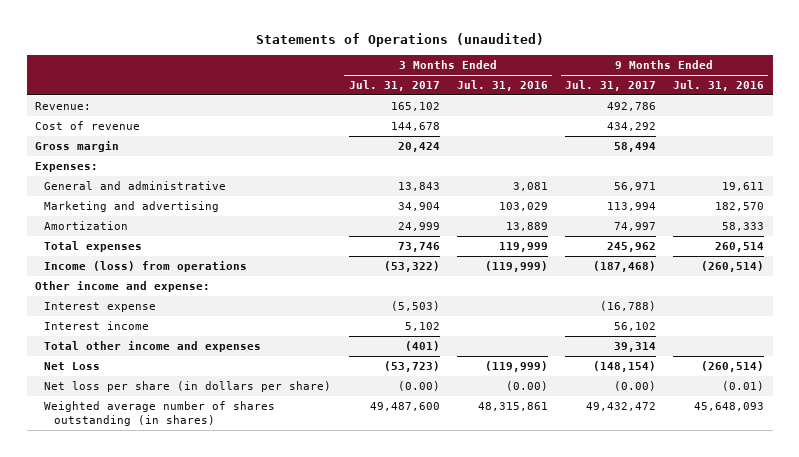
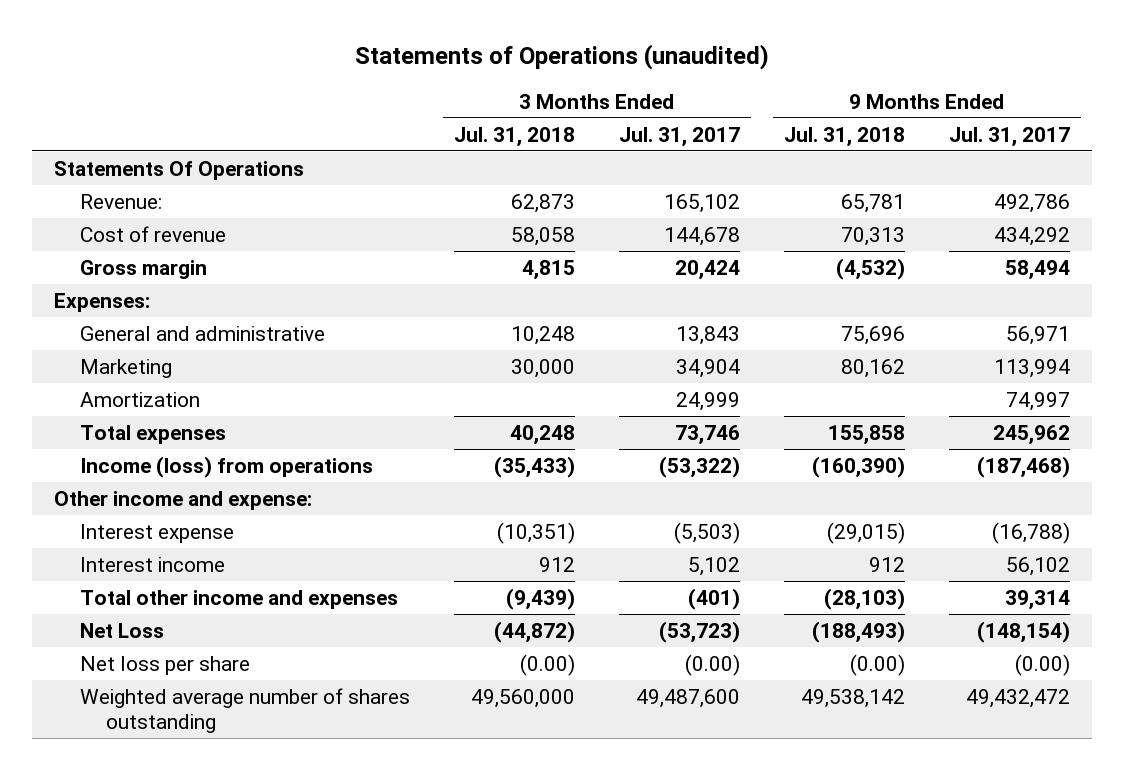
[456,80,548,92] Jul. 31, 2016 -> none
[672,80,764,92] Jul. 31, 2016 -> none
none -> [453,126,575,147] Jul. 31, 2018
none -> [783,126,905,147] Jul. 31, 2018
none -> [53,160,304,180] Statements Of Operations
[44,200,220,212] Marketing and advertising -> [80,358,173,378] Marketing
[44,380,332,392] Net loss per share (in dollars per share) -> [80,655,251,675] Net loss per share
[44,400,276,426] Weighted average number of shares outstanding (in shares) -> [80,687,411,733] Weighted average number of shares outstanding

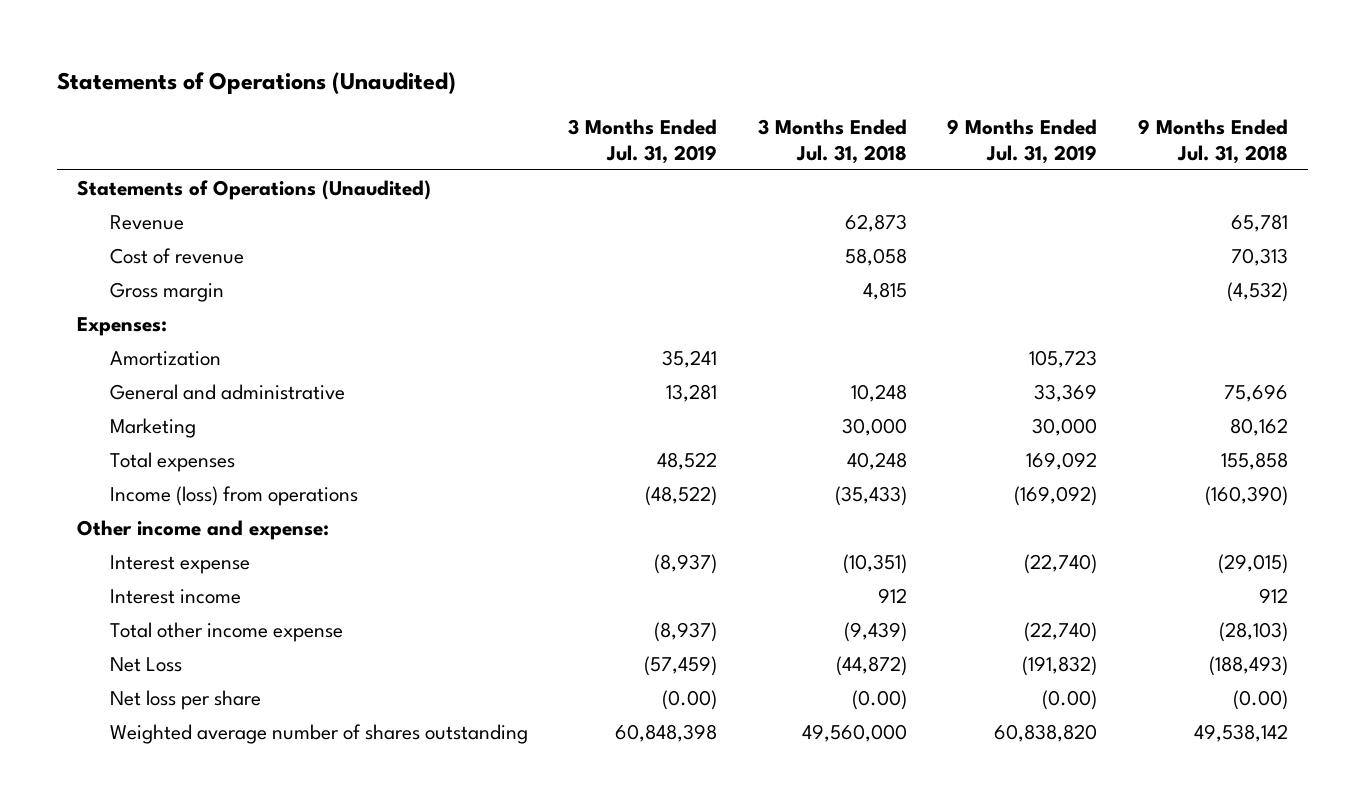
[354,44,769,71] Statements of Operations (unaudited) -> [56,72,456,95] Statements of Operations (Unaudited)
[618,126,740,147] Jul. 31, 2017 -> none
[948,126,1070,147] Jul. 31, 2017 -> none
none -> [568,119,718,164] 3 Months Ended Jul. 31, 2019
none -> [947,119,1098,164] 9 Months Ended Jul. 31, 2019
[53,160,304,180] Statements Of Operations -> [76,179,431,200] Statements of Operations (Unaudited)
[80,193,163,209] Revenue: -> [109,214,184,230] Revenue
[80,391,201,407] Amortization -> [109,350,221,366] Amortization
[80,589,399,609] Total other income and expenses -> [109,621,343,642] Total other income expense

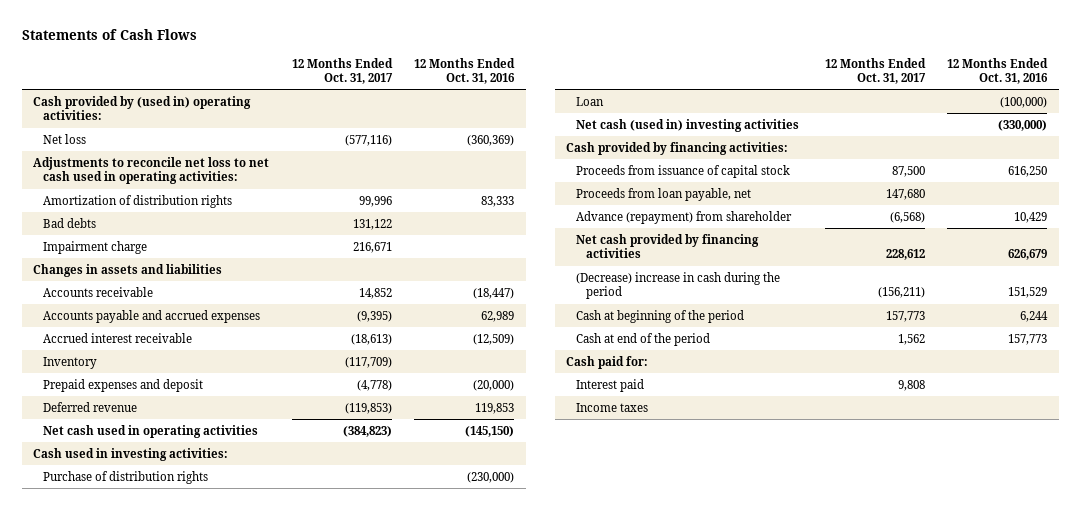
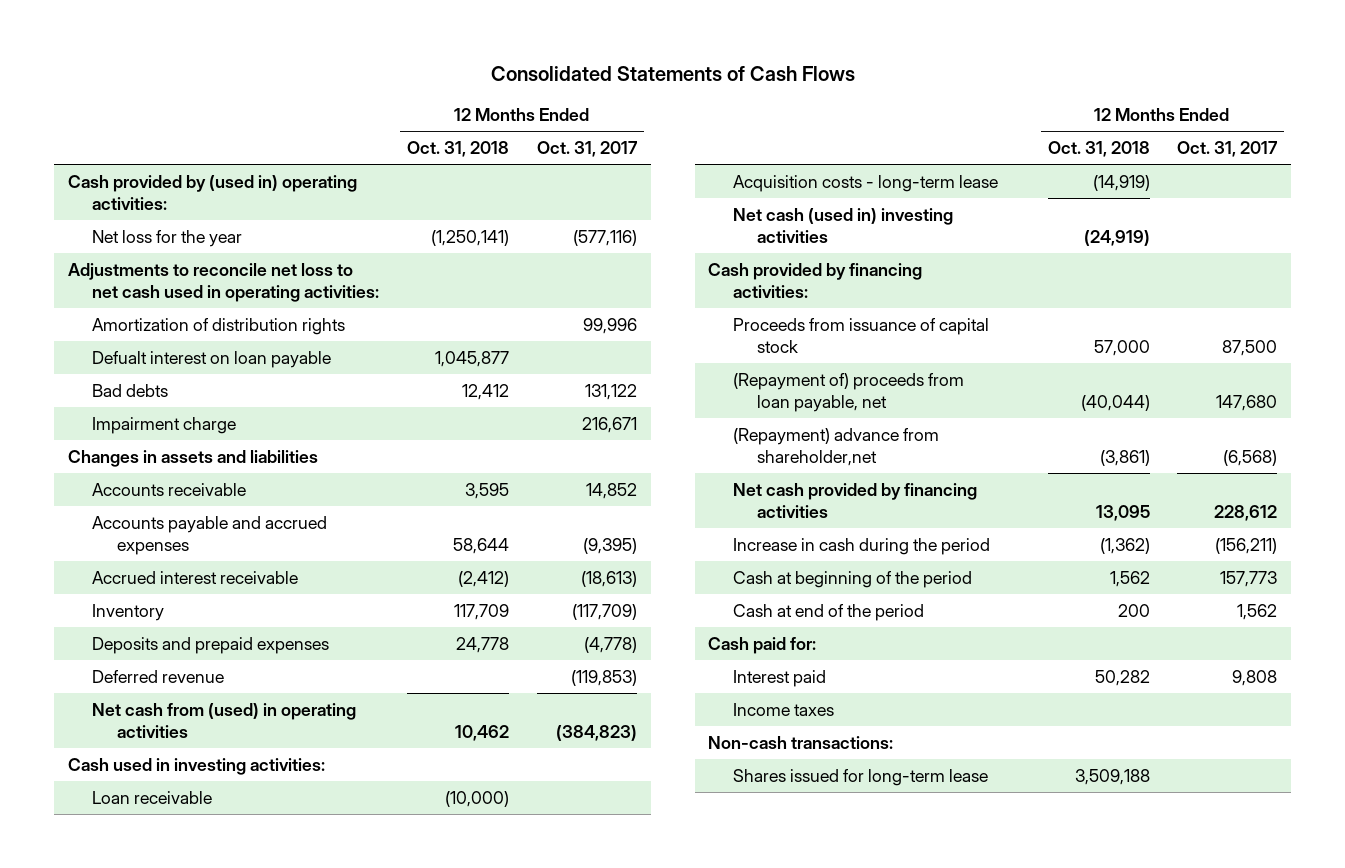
[22,29,198,41] Statements of Cash Flows -> [490,66,855,82] Consolidated Statements of Cash Flows
[414,57,516,84] 12 Months Ended Oct. 31, 2016 -> none
none -> [407,141,510,158] Oct. 31, 2018
[43,133,87,144] Net loss -> [92,229,243,247] Net loss for the year
none -> [92,350,332,368] Defualt interest on loan payable
[43,378,204,392] Prepaid expenses and deposit -> [92,636,330,654] Deposits and prepaid expenses
[43,424,259,438] Net cash used in operating activities -> [92,702,357,739] Net cash from (used) in operating activities
[43,470,209,484] Purchase of distribution rights -> none
[576,96,605,106] Loan -> [92,790,213,804] Loan receivable
none -> [732,174,998,192] Acquisition costs - long-term lease
[576,187,752,201] Proceeds from loan payable, net -> [732,372,964,413] (Repayment of) proceeds from loan payable, net
[576,210,793,224] Advance (repayment) from shareholder -> [732,427,939,467] (Repayment) advance from shareholder,net
[576,271,781,300] (Decrease) increase in cash during the period -> [732,537,990,555] Increase in cash during the period
none -> [708,735,894,749] Non-cash transactions:
none -> [732,768,988,786] Shares issued for long-term lease

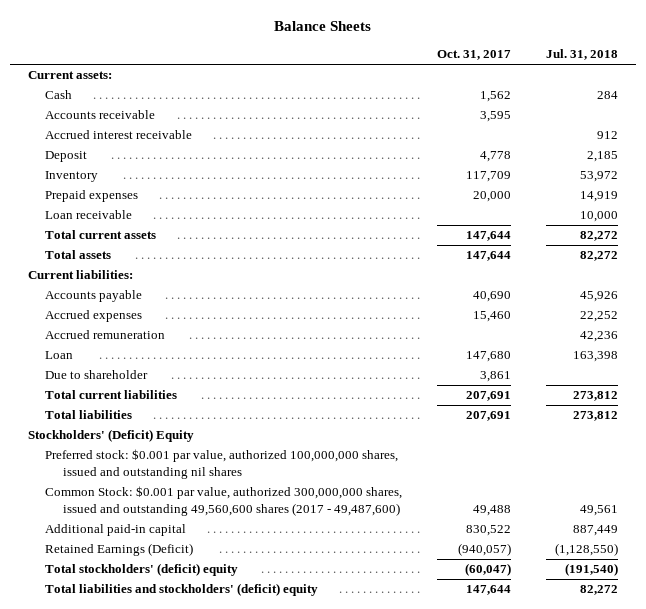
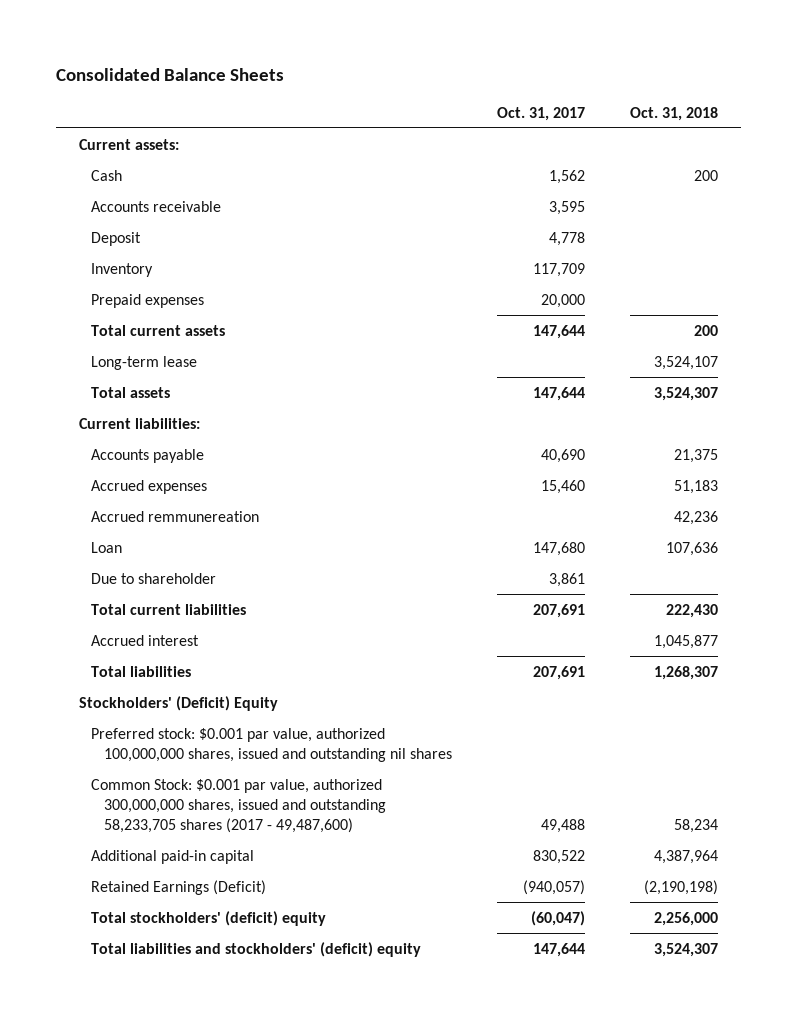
[274,20,372,31] Balance Sheets -> [56,68,285,82] Consolidated Balance Sheets
[546,49,619,61] Jul. 31, 2018 -> none
none -> [630,106,719,121] Oct. 31, 2018
[45,130,193,140] Accrued interest receivable -> none
[45,210,133,220] Loan receivable -> none
none -> [91,355,198,370] Long-term lease
[45,330,166,340] Accrued remuneration -> [91,510,260,522] Accrued remmunereation
none -> [91,634,200,646] Accrued interest
[45,486,403,517] Common Stock: $0.001 par value, authorized 300,000,000 shares, issued and outstanding 49,560,600 shares (2017 - 49,487,600) -> [91,778,387,834] Common Stock: $0.001 par value, authorized 300,000,000 shares, issued and outstanding 58,233,705 shares (2017 - 49,487,600)

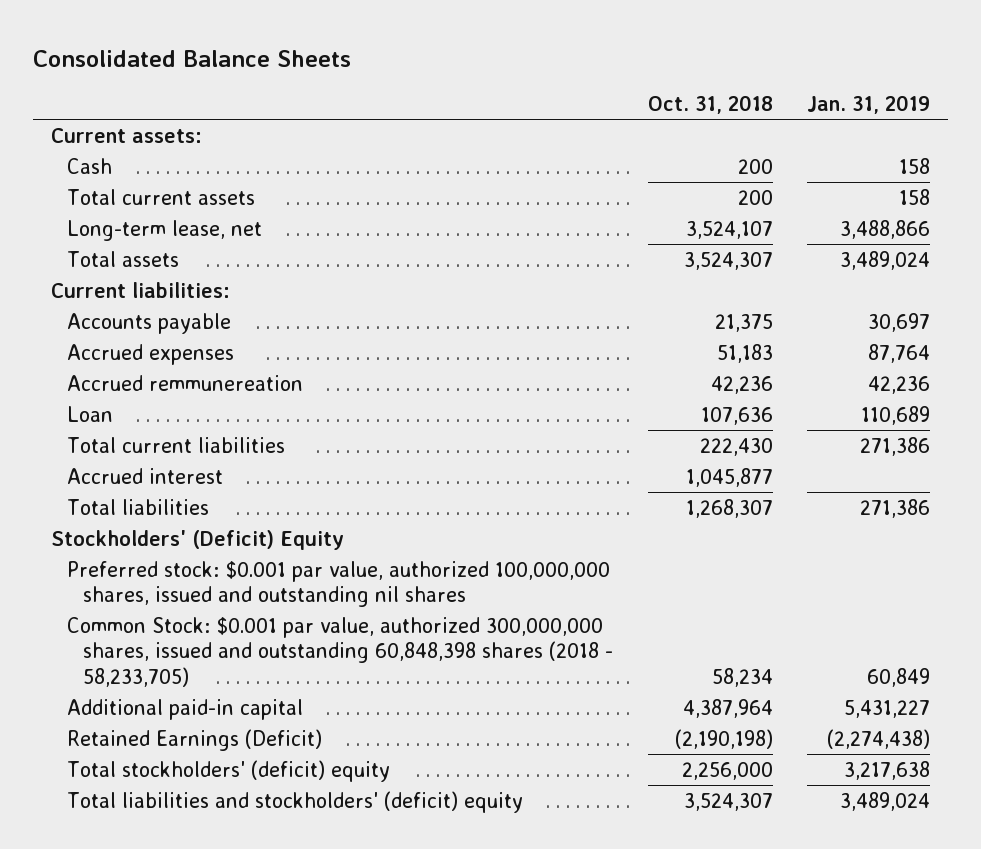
[497,106,586,121] Oct. 31, 2017 -> none
none -> [807,95,931,115] Jan. 31, 2019
[91,200,222,212] Accounts receivable -> none
[91,231,142,246] Deposit -> none
[91,262,154,277] Inventory -> none
[91,293,205,308] Prepaid expenses -> none
[91,355,198,370] Long-term lease -> [66,219,262,241] Long-term lease, net
[91,572,217,584] Due to shareholder -> none
[91,778,387,834] Common Stock: $0.001 par value, authorized 300,000,000 shares, issued and outstanding 58,233,705 shares (2017 - 49,487,600) -> [66,616,613,687] Common Stock: $0.001 par value, authorized 300,000,000 shares, issued and outstanding 60,848,398 shares (2018 - 58,233,705)

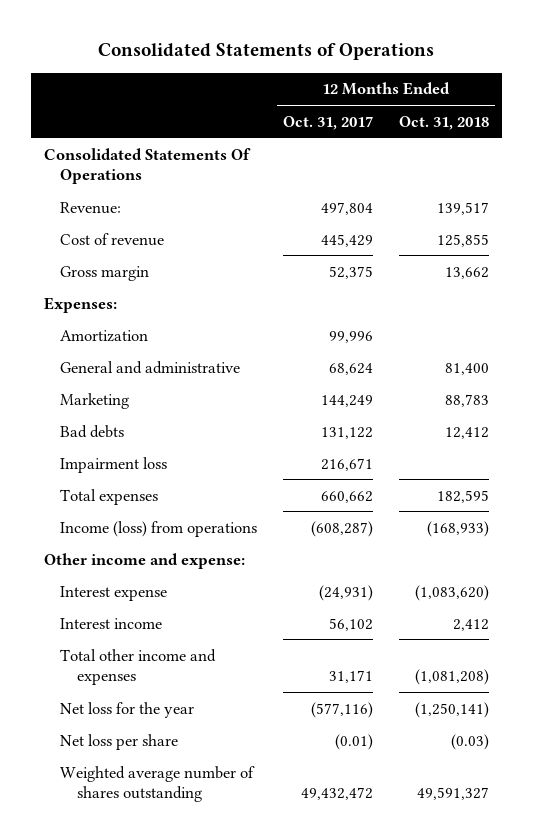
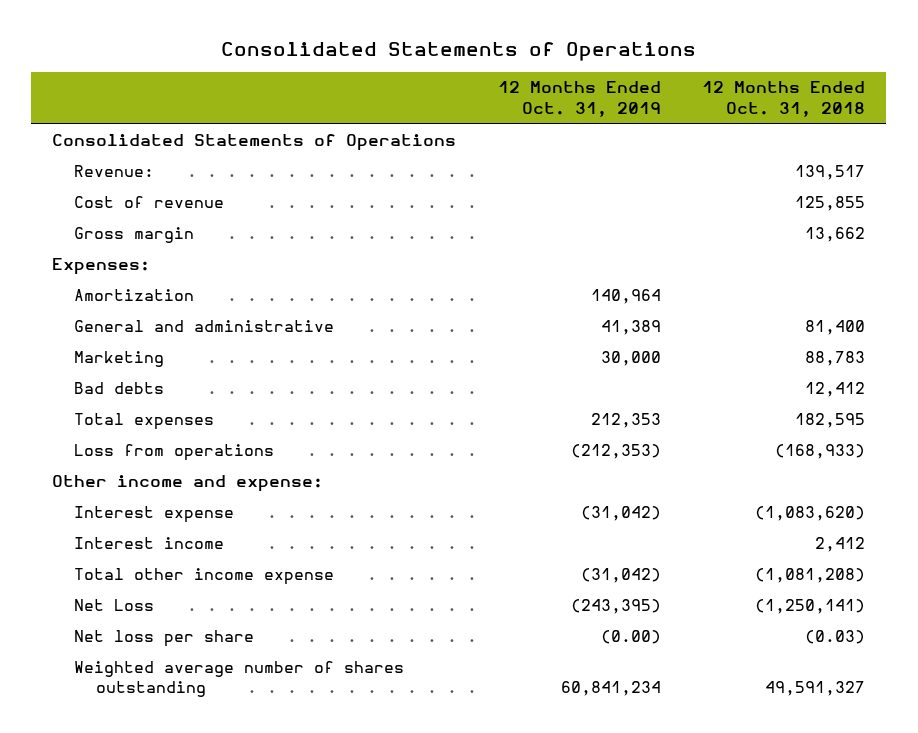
[283,115,374,130] Oct. 31, 2017 -> none
none -> [497,81,661,117] 12 Months Ended Oct. 31, 2019
[43,147,251,185] Consolidated Statements Of Operations -> [52,133,457,151] Consolidated Statements of Operations
[60,456,168,473] Impairment loss -> none
[60,520,258,537] Income (loss) from operations -> [74,443,275,461] Loss from operations
[60,648,217,686] Total other income and expenses -> [74,567,335,585] Total other income expense
[60,701,195,718] Net loss for the year -> [74,598,155,611] Net Loss

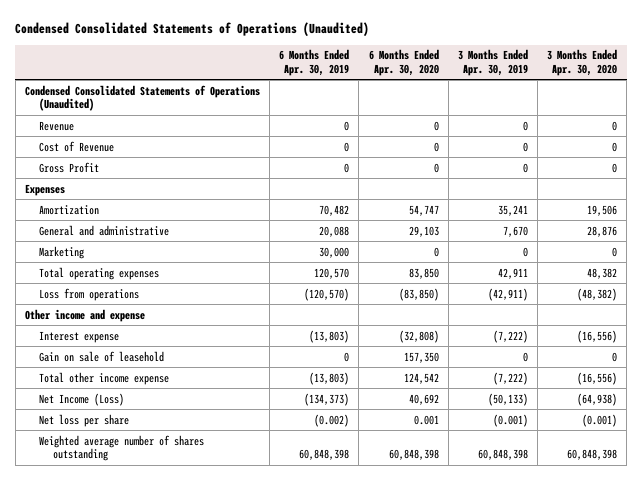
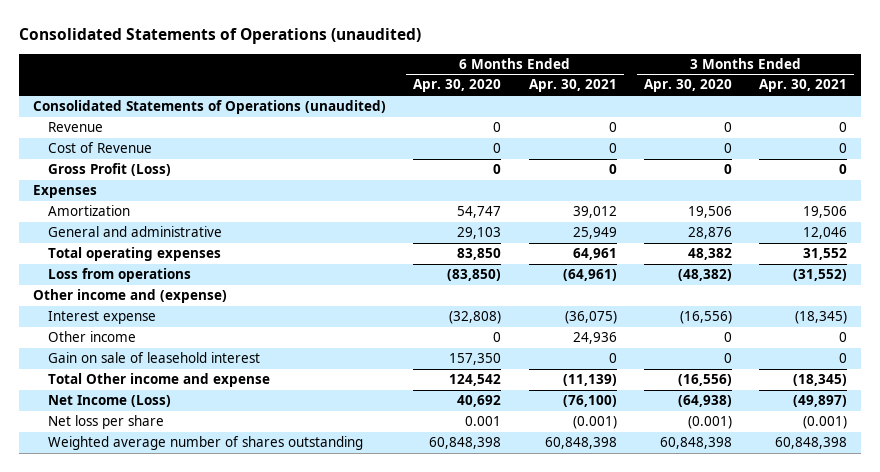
[15,22,370,37] Condensed Consolidated Statements of Operations (Unaudited) -> [19,28,422,45] Consolidated Statements of Operations (unaudited)
[279,49,350,76] 6 Months Ended Apr. 30, 2019 -> none
[457,49,528,76] 3 Months Ended Apr. 30, 2019 -> none
none -> [528,79,617,93] Apr. 30, 2021
none -> [759,79,848,93] Apr. 30, 2021
[25,84,261,112] Condensed Consolidated Statements of Operations (Unaudited) -> [32,100,386,115] Consolidated Statements of Operations (unaudited)
[38,161,99,173] Gross Profit -> [47,163,171,177] Gross Profit (Loss)
[38,245,84,259] Marketing -> none
[25,308,146,322] Other income and expense -> [32,289,227,304] Other income and (expense)
none -> [47,331,136,343] Other income
[38,350,164,362] Gain on sale of leasehold -> [47,352,260,364] Gain on sale of leasehold interest
[38,371,169,385] Total other income expense -> [47,373,270,388] Total Other income and expense

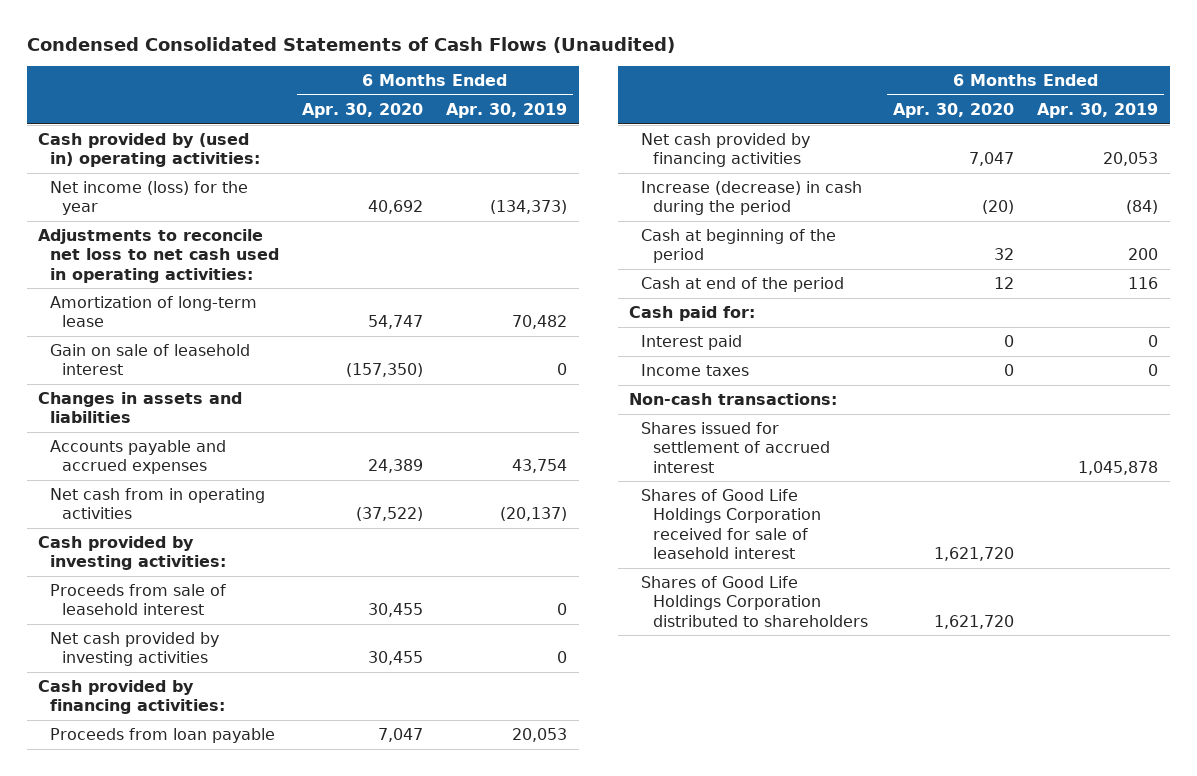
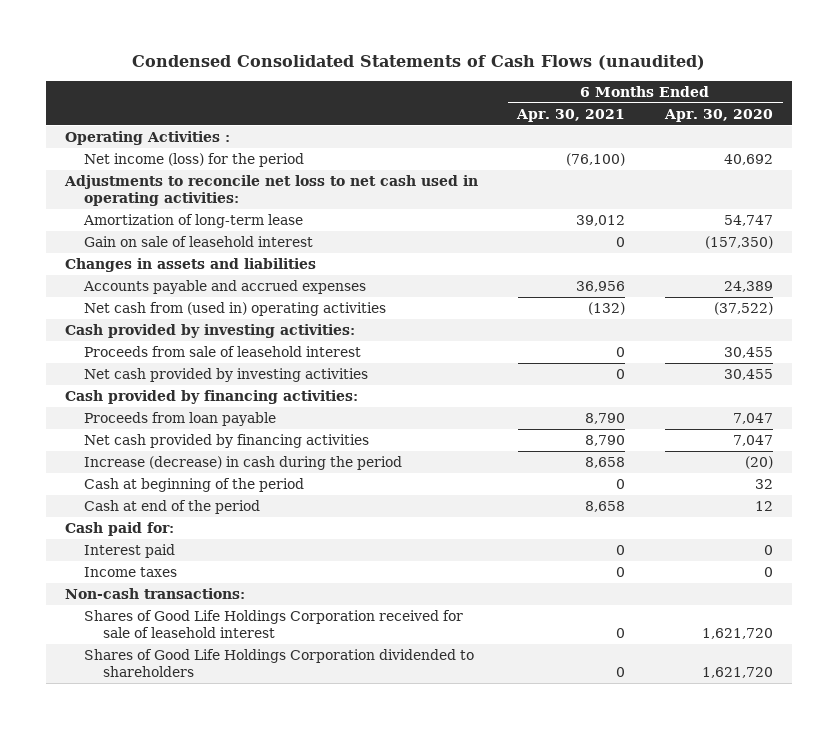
[26,36,675,53] Condensed Consolidated Statements of Cash Flows (Unaudited) -> [131,54,705,70] Condensed Consolidated Statements of Cash Flows (unaudited)
[446,102,568,118] Apr. 30, 2019 -> none
none -> [516,108,626,122] Apr. 30, 2021
[38,133,261,168] Cash provided by (used in) operating activities: -> none
none -> [65,130,231,145] Operating Activities :
[50,181,249,216] Net income (loss) for the year -> [83,152,304,167] Net income (loss) for the period
[50,488,266,520] Net cash from in operating activities -> [83,301,386,316] Net cash from (used in) operating activities
[641,422,831,473] Shares issued for settlement of accrued interest -> none
[641,576,869,627] Shares of Good Life Holdings Corporation distributed to shareholders -> [83,648,474,678] Shares of Good Life Holdings Corporation dividended to shareholders

